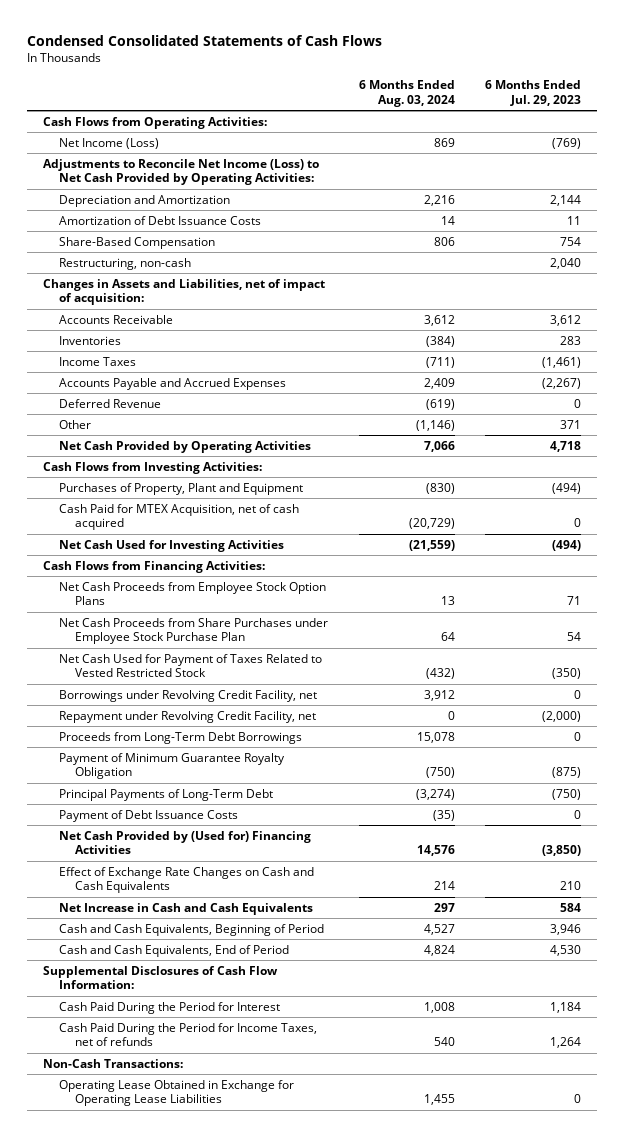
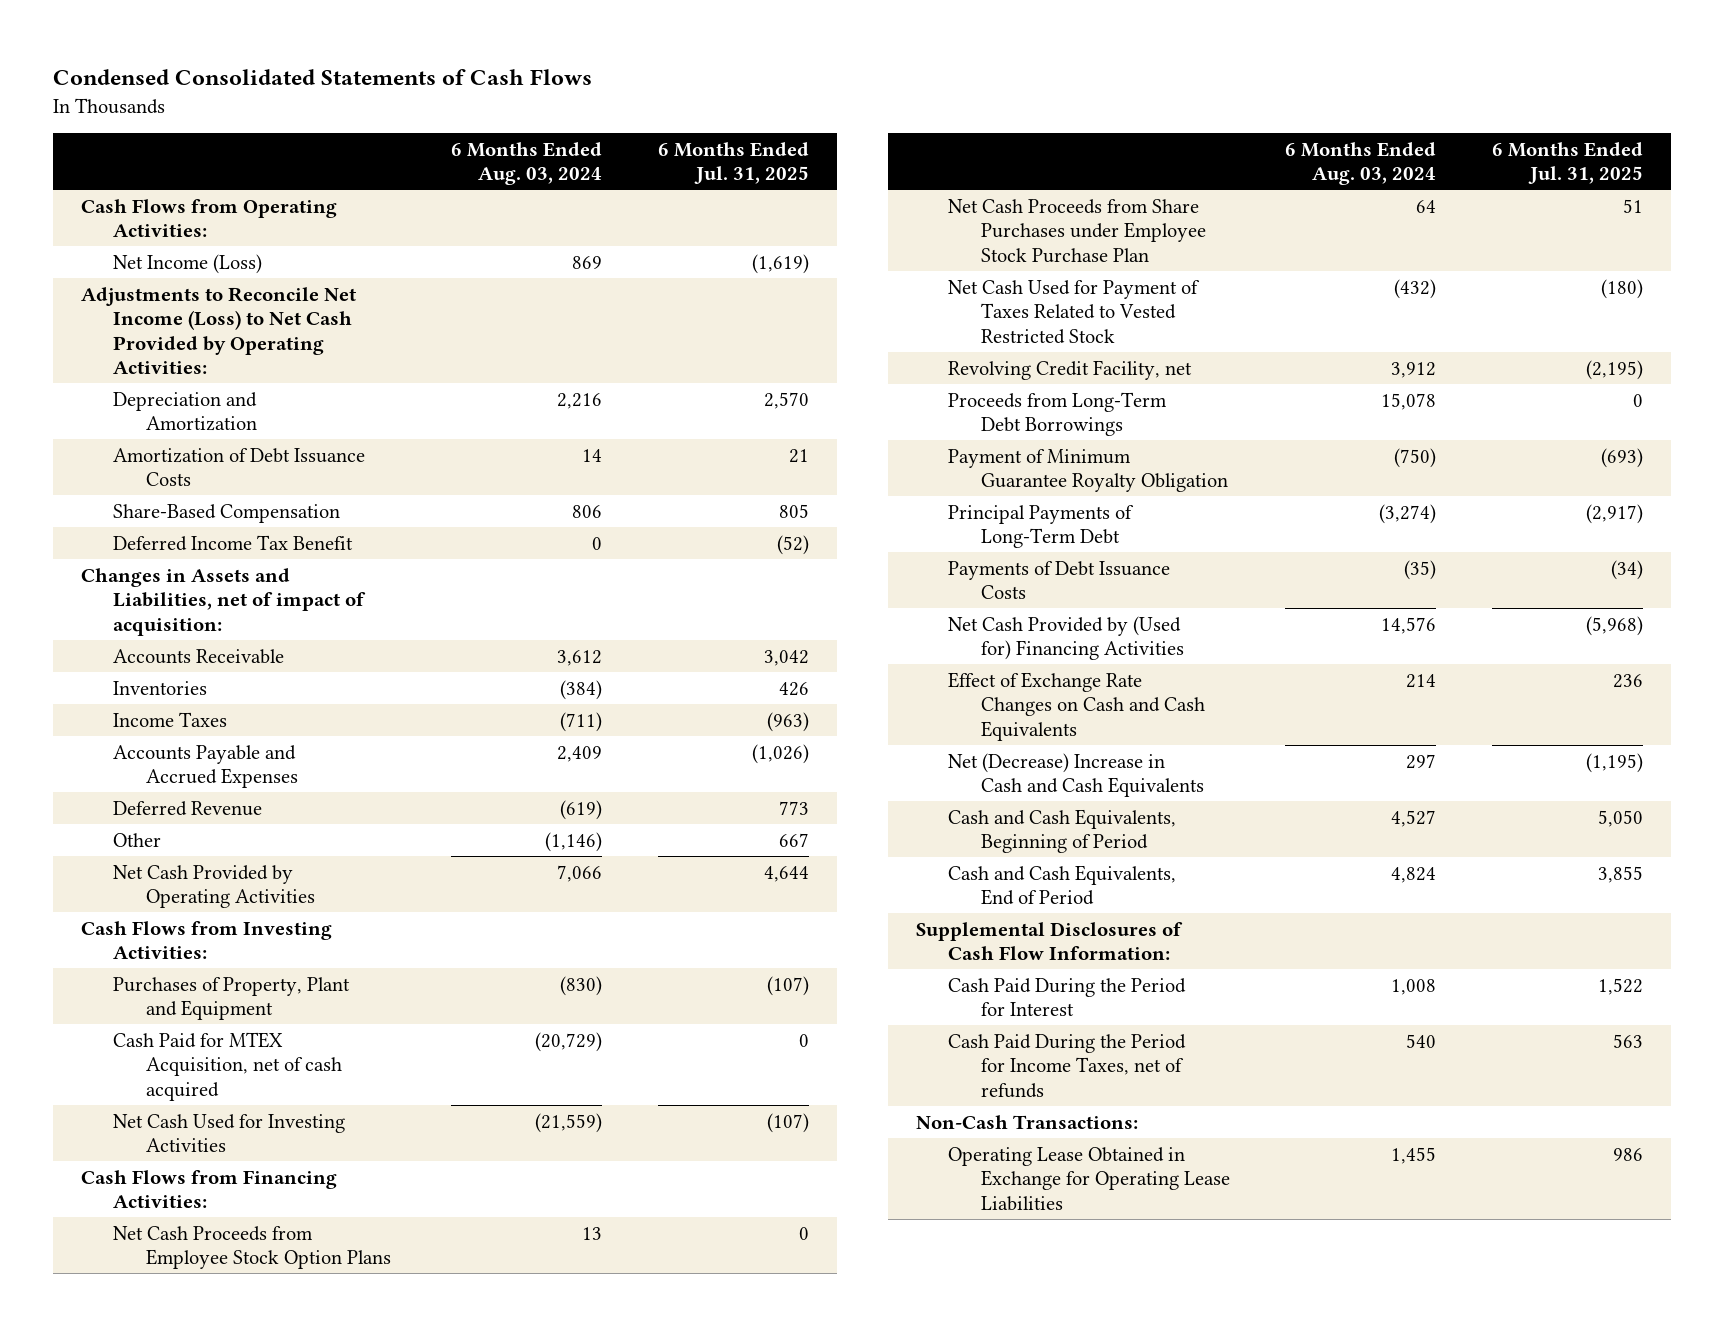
[485,80,582,106] 6 Months Ended Jul. 29, 2023 -> none
none -> [657,141,809,185] 6 Months Ended Jul. 31, 2025
[58,257,191,270] Restructuring, non-cash -> none
none -> [113,534,354,551] Deferred Income Tax Benefit
[58,710,316,723] Repayment under Revolving Credit Facility, net -> none
[58,689,317,702] Borrowings under Revolving Credit Facility, net -> [948,359,1193,380] Revolving Credit Facility, net
[58,809,238,822] Payment of Debt Issuance Costs -> [948,560,1171,600] Payments of Debt Issuance Costs
[58,902,313,915] Net Increase in Cash and Cash Equivalents -> [948,752,1204,798] Net (Decrease) Increase in Cash and Cash Equivalents

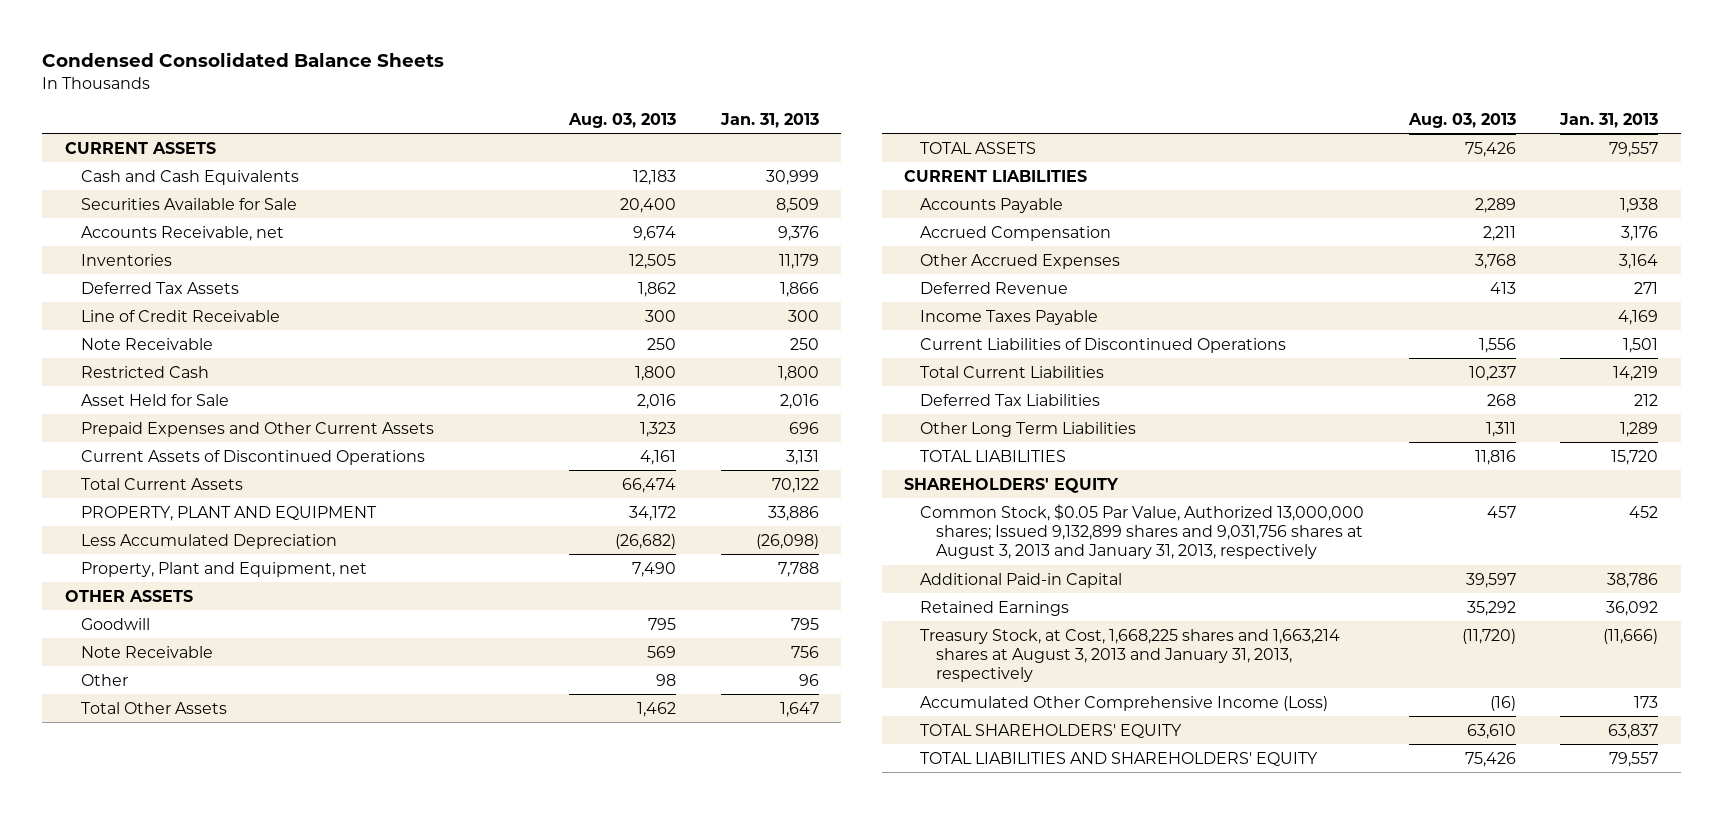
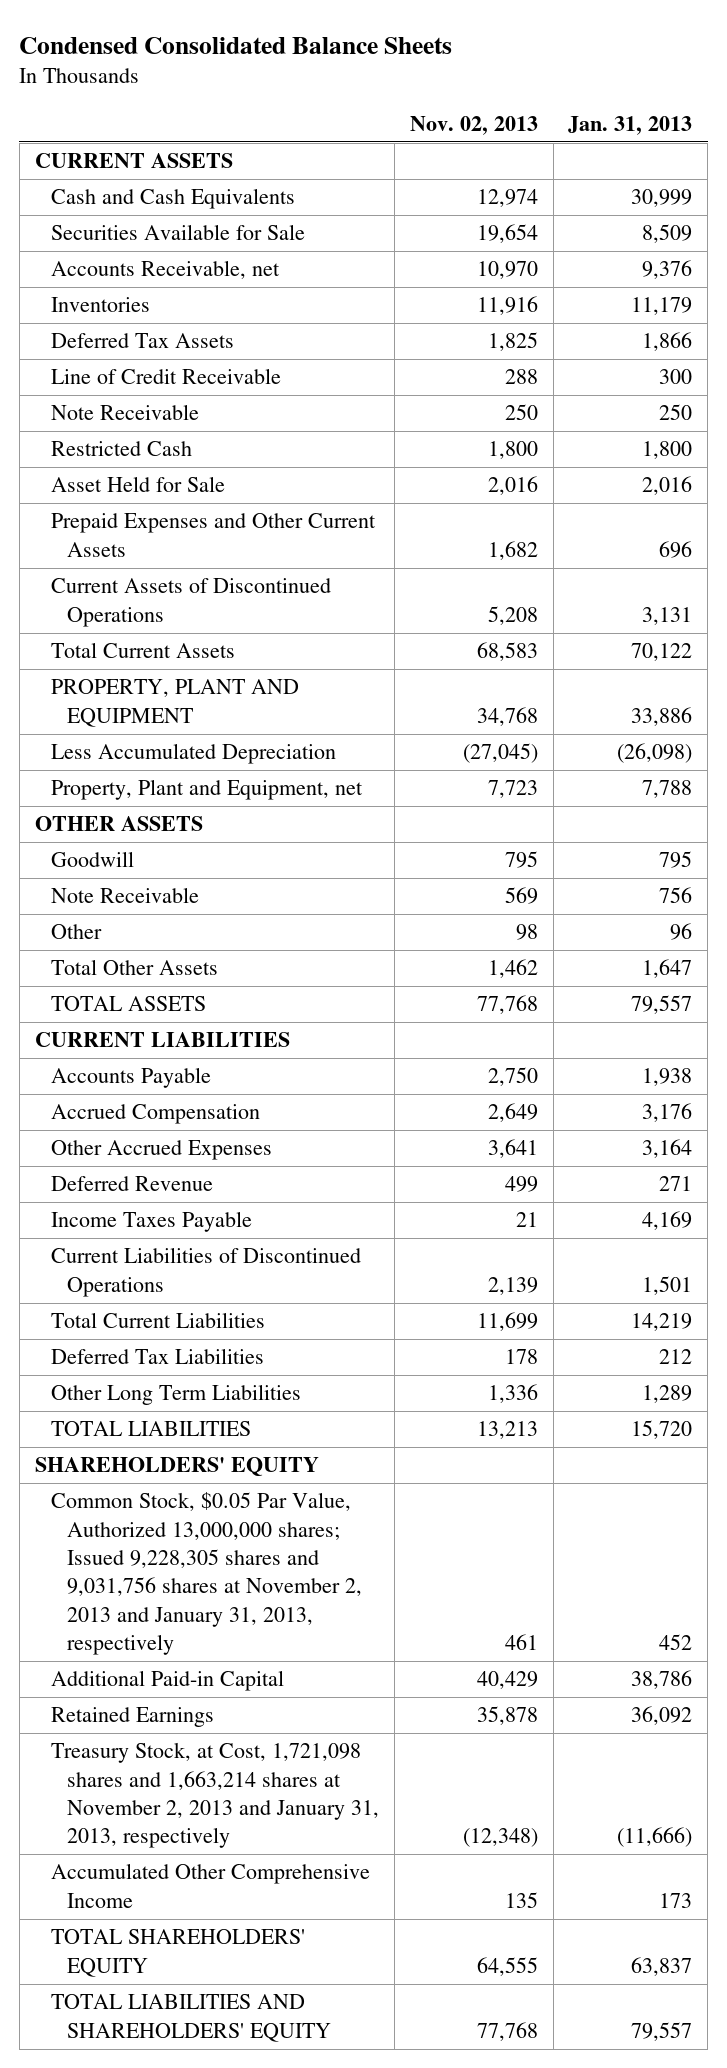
[568,112,677,128] Aug. 03, 2013 -> none
none -> [409,115,538,135] Nov. 02, 2013
[920,503,1365,560] Common Stock, $0.05 Par Value, Authorized 13,000,000 shares; Issued 9,132,899 shares and 9,031,756 shares at August 3, 2013 and January 31, 2013, respectively -> [50,1492,363,1656] Common Stock, $0.05 Par Value, Authorized 13,000,000 shares; Issued 9,228,305 shares and 9,031,756 shares at November 2, 2013 and January 31, 2013, respectively
[920,628,1341,683] Treasury Stock, at Cost, 1,668,225 shares and 1,663,214 shares at August 3, 2013 and January 31, 2013, respectively -> [50,1742,380,1849] Treasury Stock, at Cost, 1,721,098 shares and 1,663,214 shares at November 2, 2013 and January 31, 2013, respectively
[920,695,1329,711] Accumulated Other Comprehensive Income (Loss) -> [50,1863,370,1908] Accumulated Other Comprehensive Income

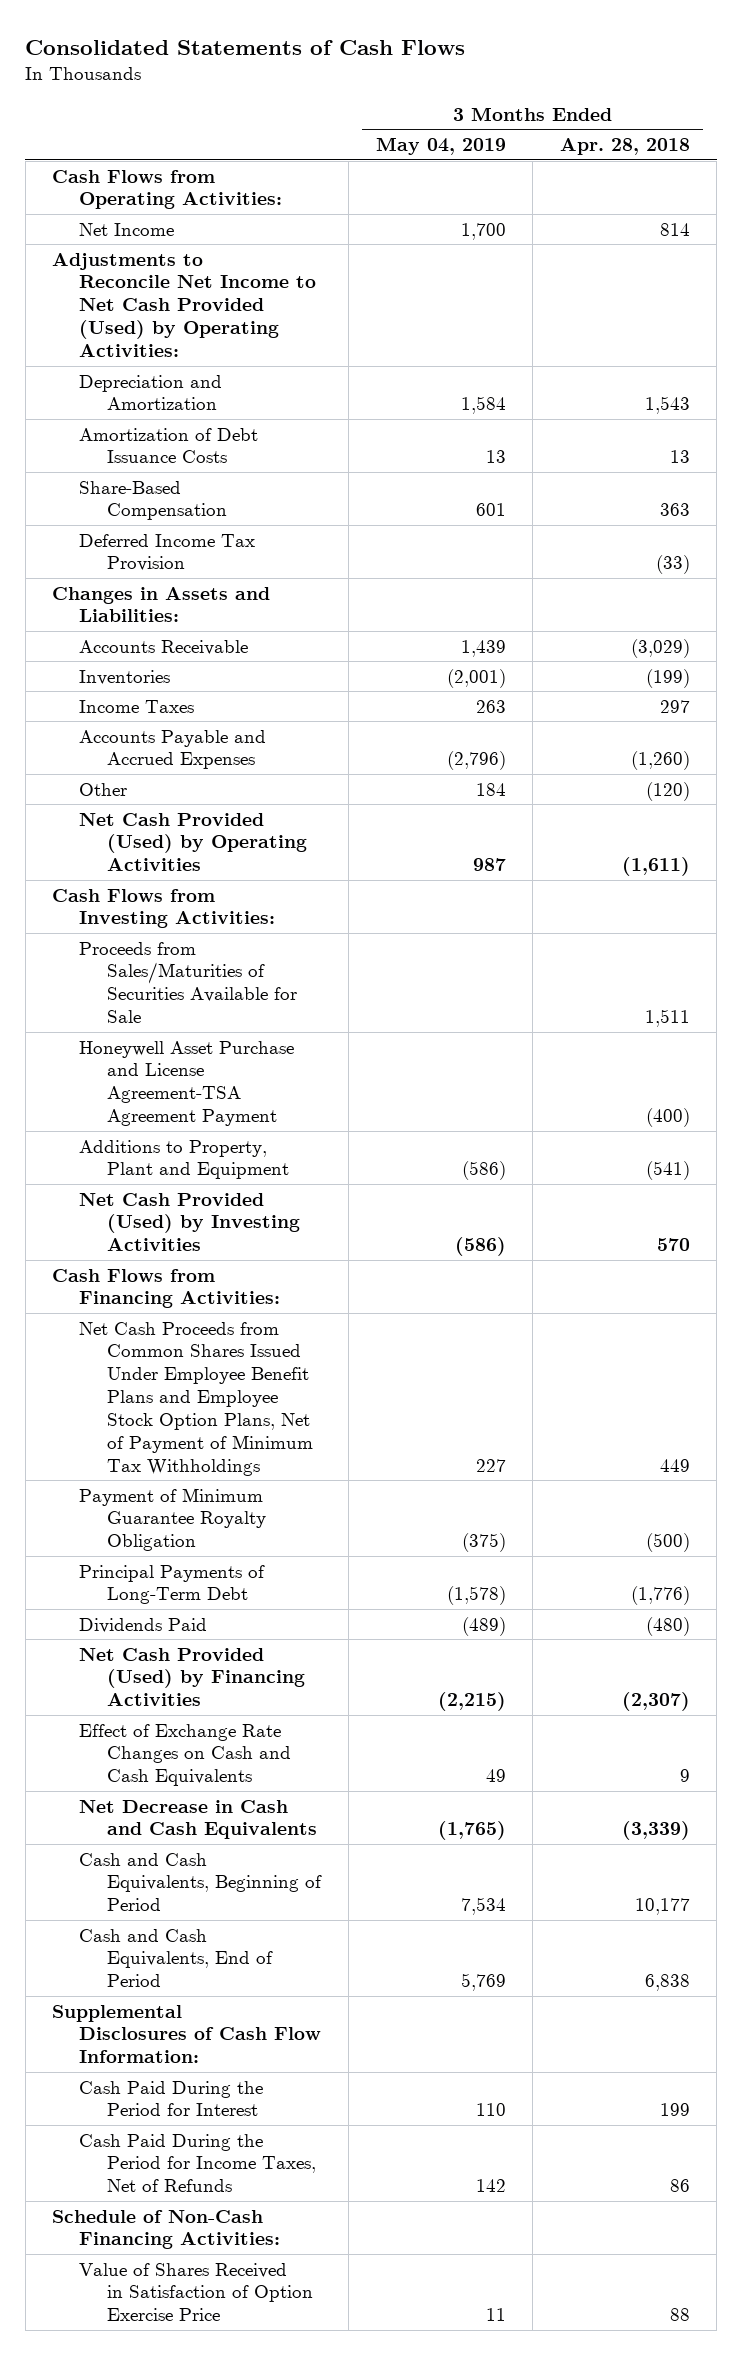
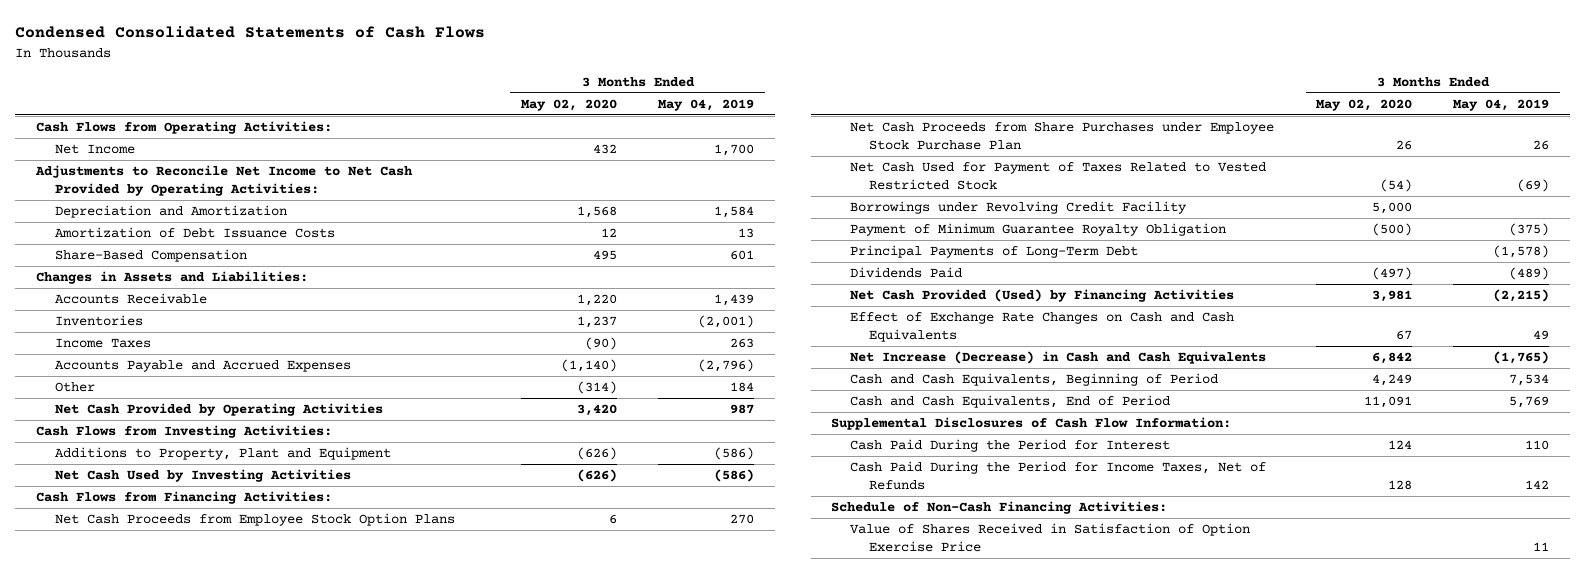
[25,39,466,55] Consolidated Statements of Cash Flows -> [15,26,486,39] Condensed Consolidated Statements of Cash Flows
[559,138,690,156] Apr. 28, 2018 -> none
none -> [520,98,617,111] May 02, 2020
[52,252,317,357] Adjustments to Reconcile Net Income to Net Cash Provided (Used) by Operating Activities: -> [35,165,414,196] Adjustments to Reconcile Net Income to Net Cash Provided by Operating Activities:
[79,533,256,572] Deferred Income Tax Provision -> none
[79,812,307,872] Net Cash Provided (Used) by Operating Activities -> [55,403,384,417] Net Cash Provided by Operating Activities
[79,941,297,1024] Proceeds from Sales/Maturities of Securities Available for Sale -> none
[79,1040,295,1127] Honeywell Asset Purchase and License Agreement-TSA Agreement Payment -> none
[79,1192,300,1252] Net Cash Provided (Used) by Investing Activities -> [55,469,352,483] Net Cash Used by Investing Activities
[79,1321,313,1476] Net Cash Proceeds from Common Shares Issued Under Employee Benefit Plans and Employee Stock Option Plans, Net of Payment of Minimum Tax Withholdings -> [55,513,456,527] Net Cash Proceeds from Employee Stock Option Plans
[475,1458,506,1472] 227 -> [730,514,755,525] 270
none -> [850,122,1275,150] Net Cash Proceeds from Share Purchases under Employee Stock Purchase Plan
none -> [850,162,1267,190] Net Cash Used for Payment of Taxes Related to Vested Restricted Stock
none -> [850,201,1188,215] Borrowings under Revolving Credit Facility
[79,1799,317,1840] Net Decrease in Cash and Cash Equivalents -> [850,351,1267,365] Net Increase (Decrease) in Cash and Cash Equivalents

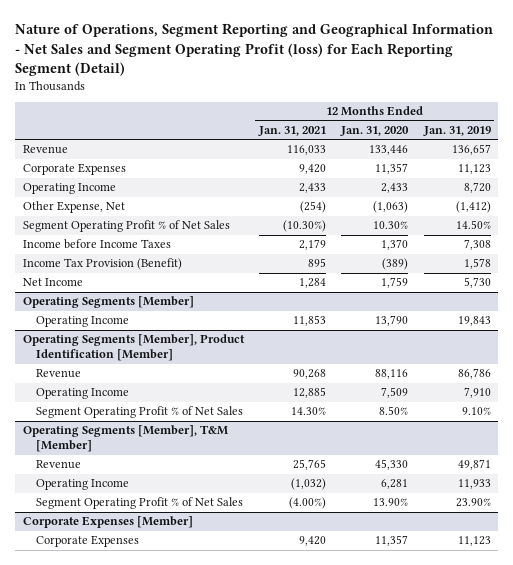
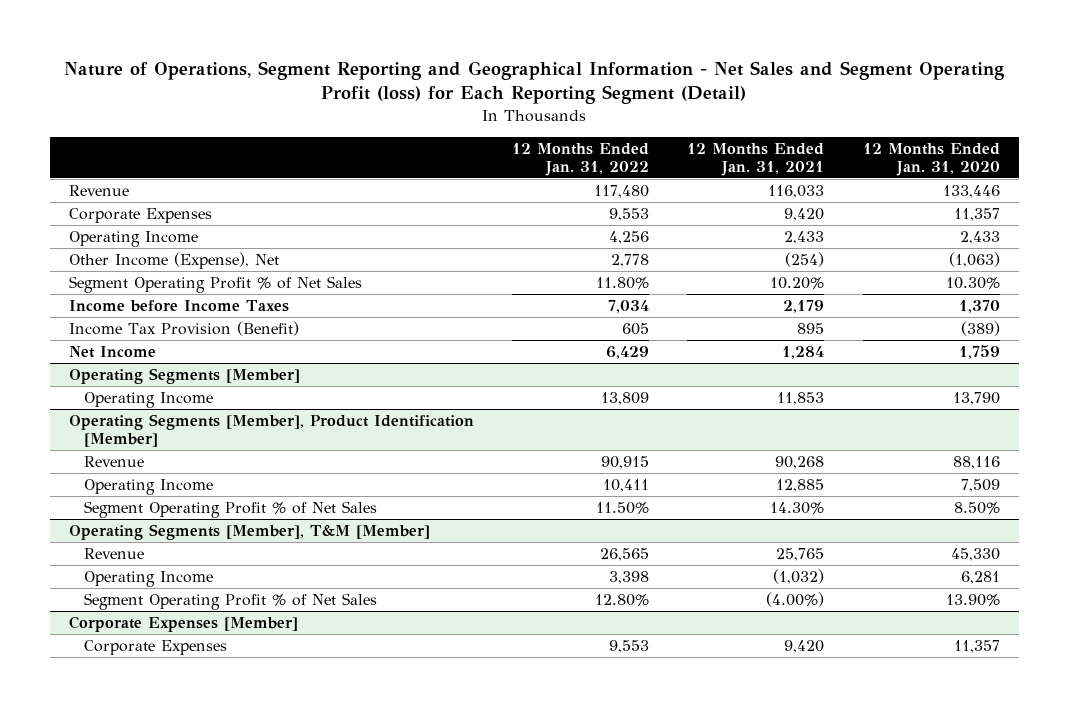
[422,126,491,137] Jan. 31, 2019 -> none
none -> [512,142,650,177] 12 Months Ended Jan. 31, 2022
[22,201,125,214] Other Expense, Net -> [68,251,279,269] Other Income (Expense), Net
[283,220,327,233] (10.30%) -> [770,276,825,289] 10.20%

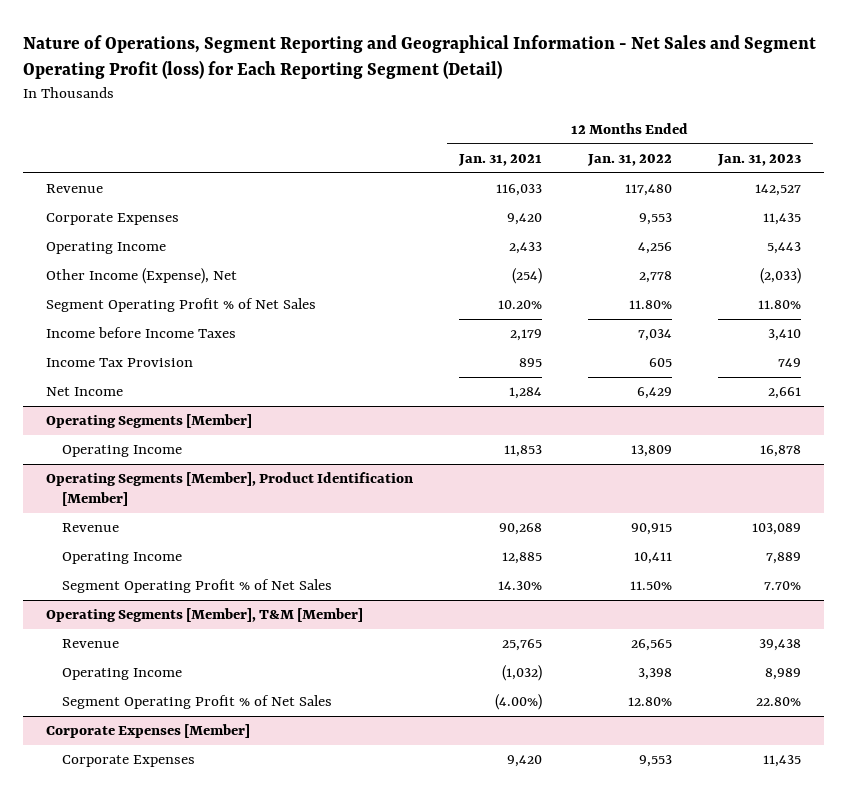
[862,142,1000,177] 12 Months Ended Jan. 31, 2020 -> none
none -> [717,154,802,167] Jan. 31, 2023
[68,320,299,336] Income Tax Provision (Benefit) -> [45,358,193,368] Income Tax Provision

